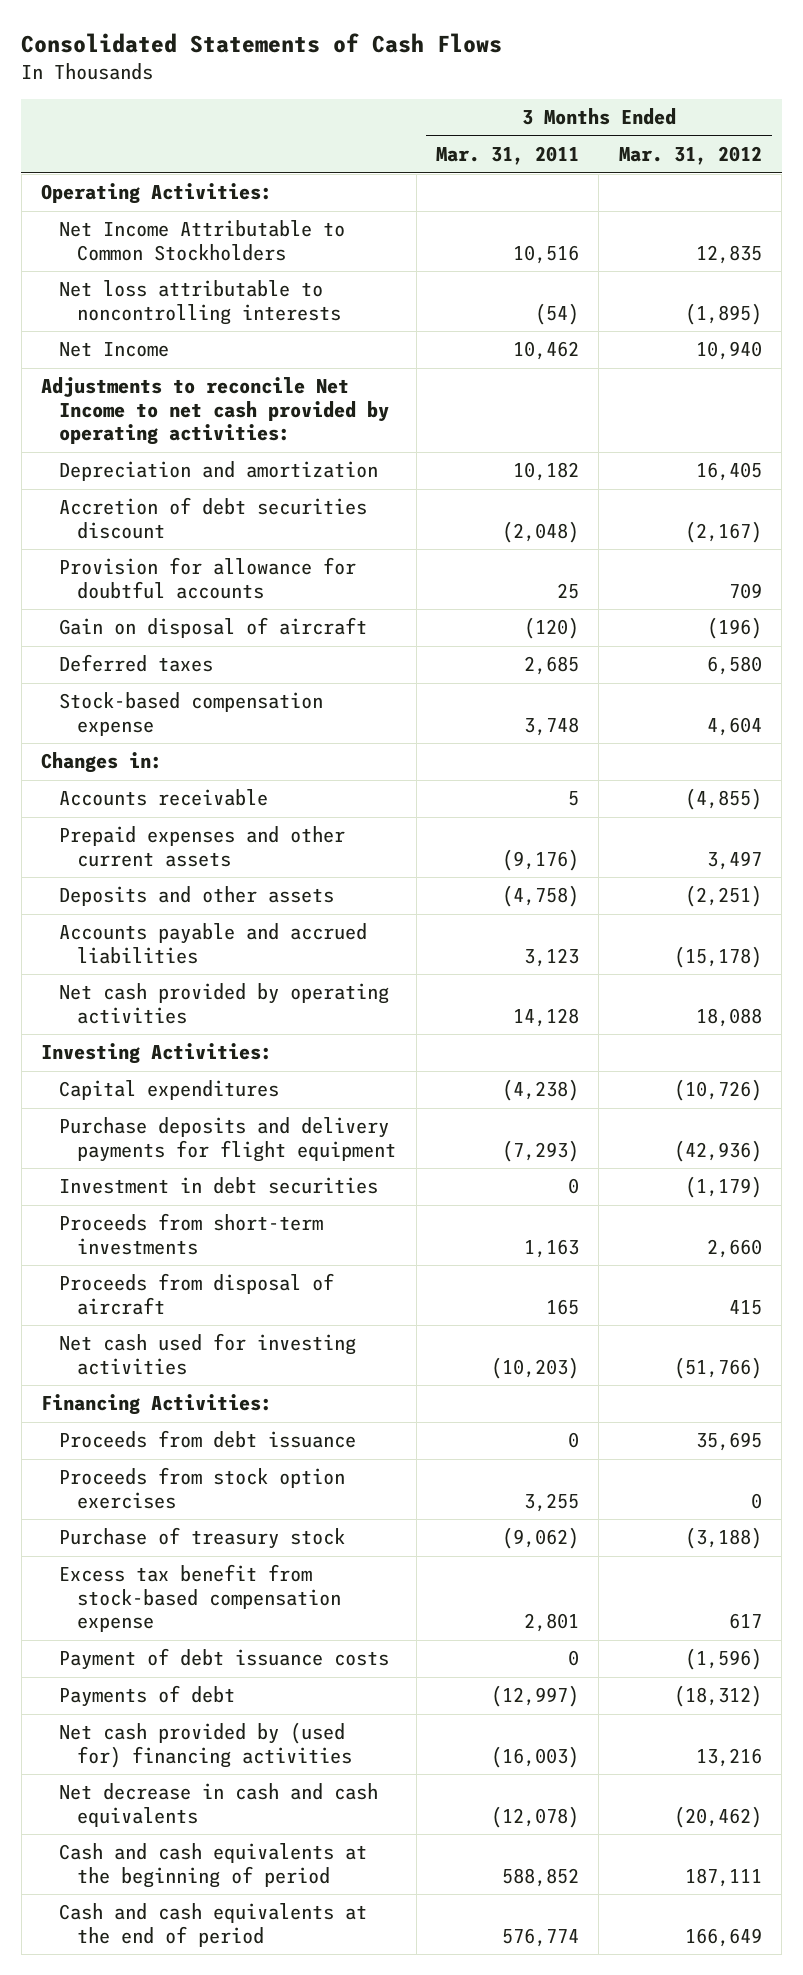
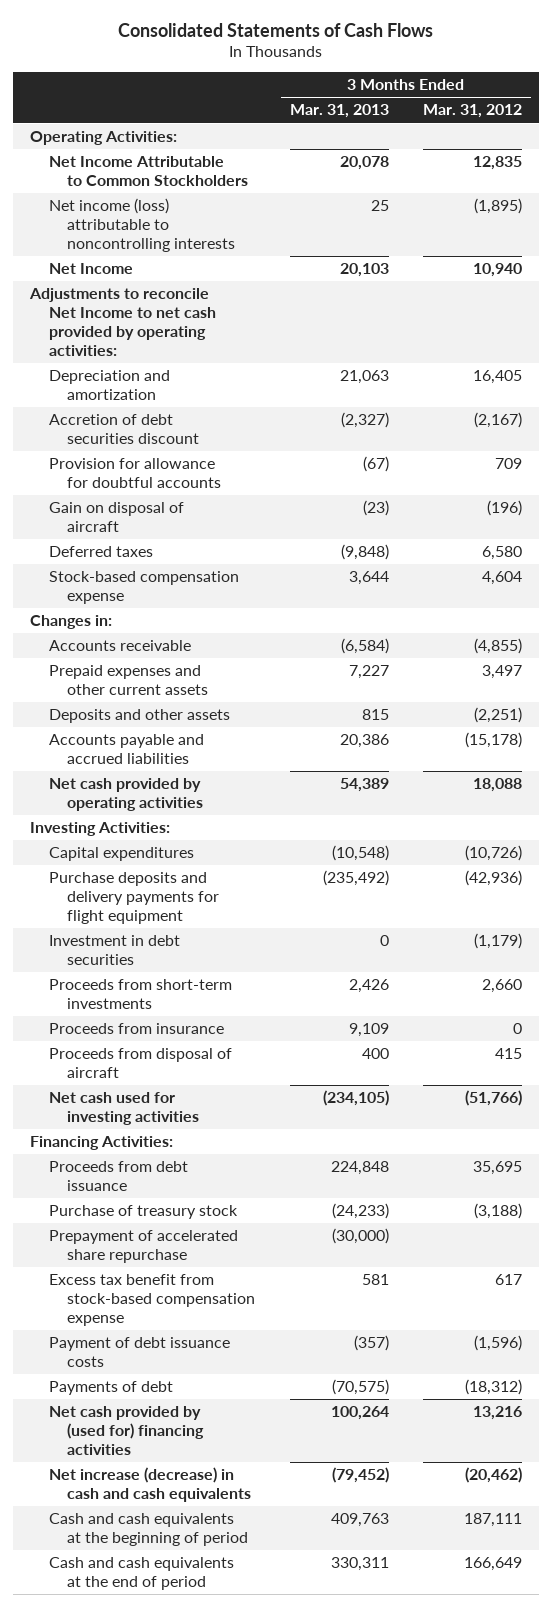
[435,146,579,166] Mar. 31, 2011 -> none
none -> [289,104,389,119] Mar. 31, 2013
[59,280,342,325] Net loss attributable to noncontrolling interests -> [48,198,236,252] Net income (loss) attributable to noncontrolling interests
none -> [48,1023,224,1035] Proceeds from insurance
[59,1467,346,1509] Proceeds from stock option exercises -> none
none -> [48,1230,238,1263] Prepayment of accelerated share repurchase
[59,1783,379,1827] Net decrease in cash and cash equivalents -> [48,1467,252,1502] Net increase (decrease) in cash and cash equivalents

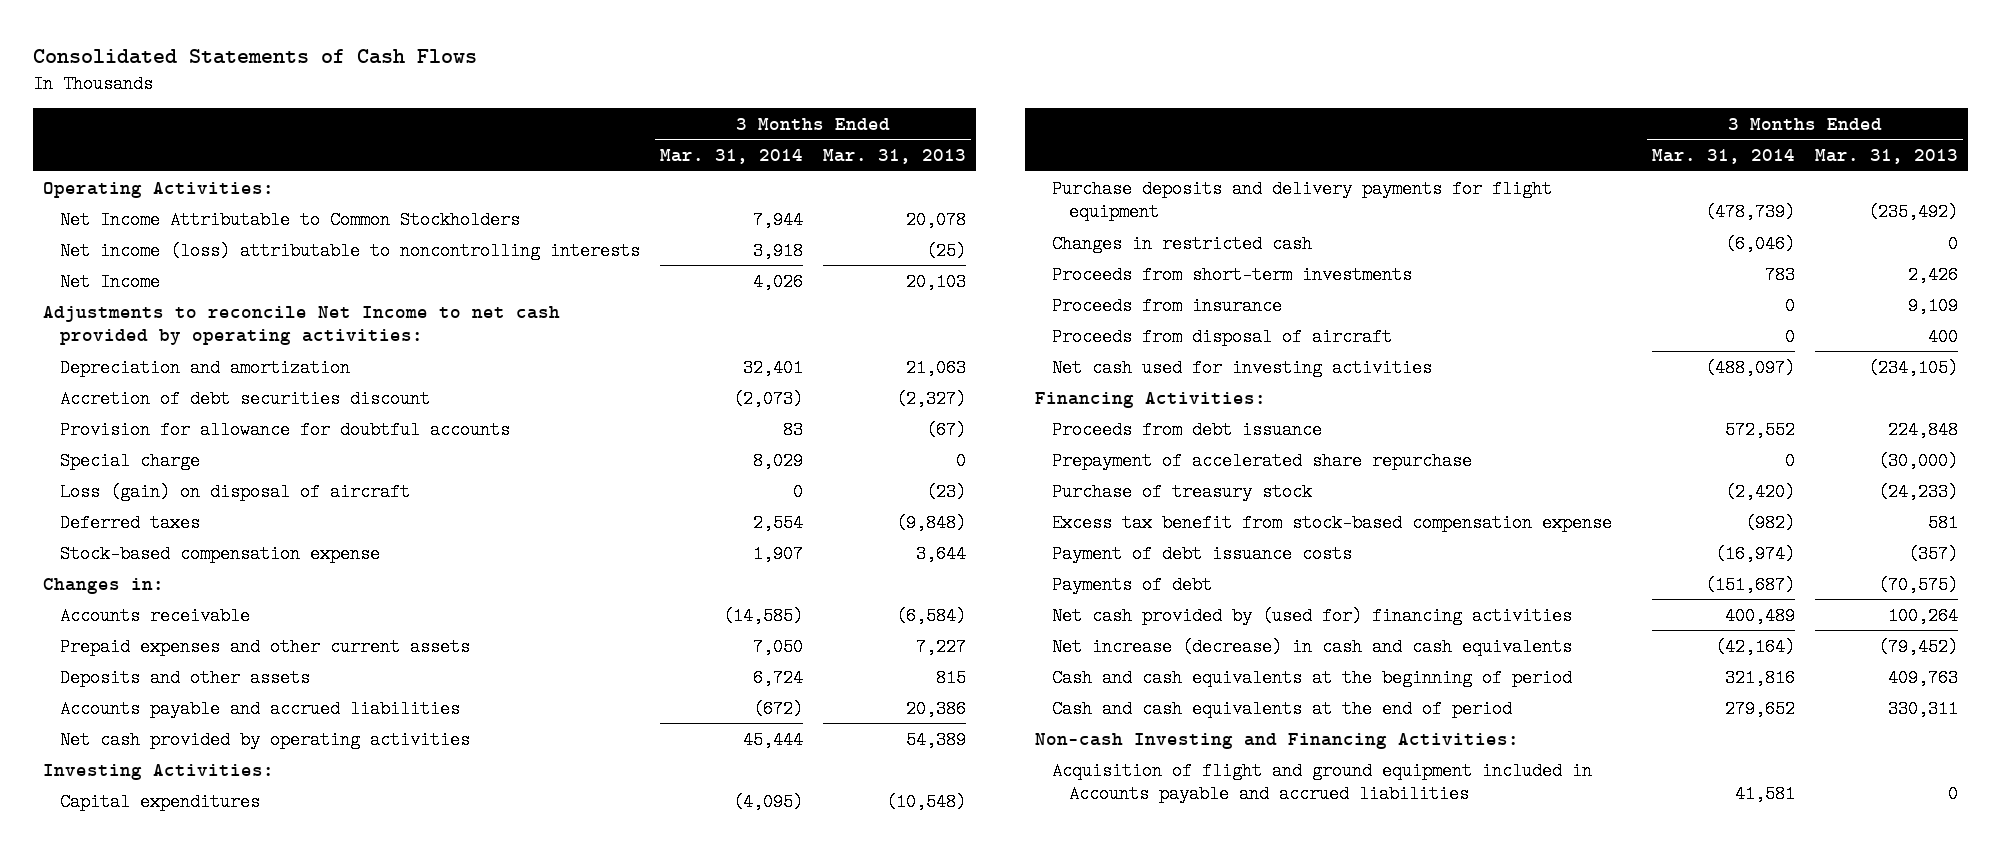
[422,104,522,119] Mar. 31, 2012 -> none
none -> [660,148,804,164] Mar. 31, 2014
[370,200,389,212] 25 -> [926,241,967,260] (25)
none -> [59,451,200,470] Special charge
[48,502,184,532] Gain on disposal of aircraft -> [59,482,410,501] Loss (gain) on disposal of aircraft
[48,935,180,965] Investment in debt securities -> none
none -> [1051,234,1312,253] Changes in restricted cash
[48,1205,238,1220] Purchase of treasury stock -> [1051,482,1312,501] Purchase of treasury stock
none -> [1034,732,1519,749] Non-cash Investing and Financing Activities:
none -> [1051,761,1592,804] Acquisition of flight and ground equipment included in Accounts payable and accrued liabilities

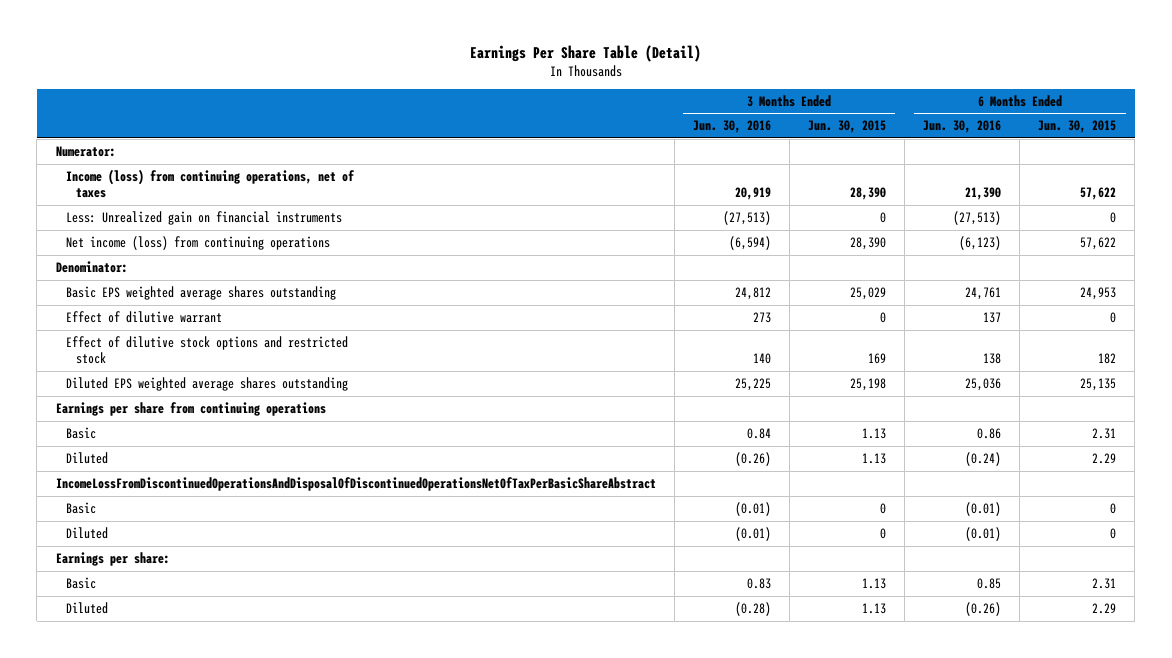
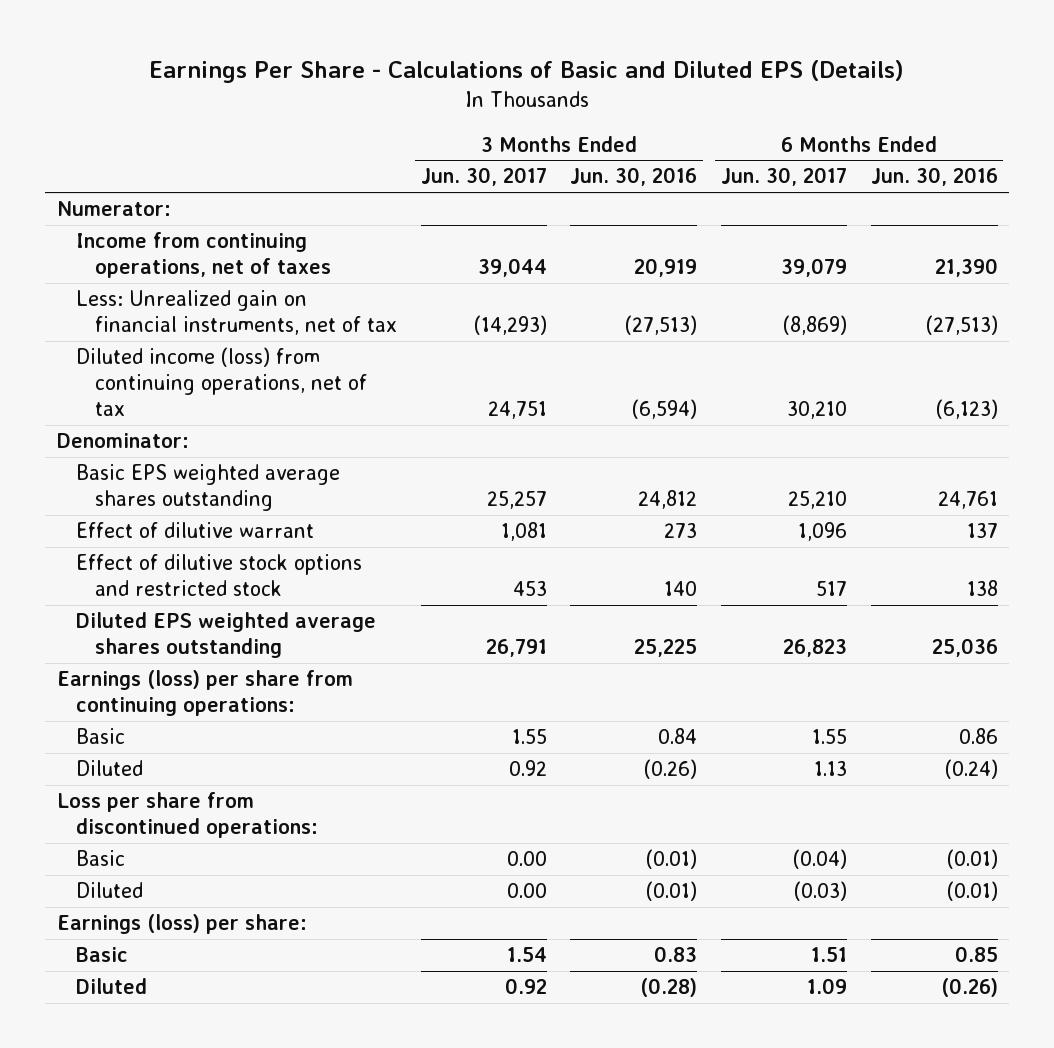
[469,44,701,62] Earnings Per Share Table (Detail) -> [149,60,905,84] Earnings Per Share - Calculations of Basic and Diluted EPS (Details)
[807,120,886,134] Jun. 30, 2015 -> none
[1038,120,1117,134] Jun. 30, 2015 -> none
none -> [420,167,547,187] Jun. 30, 2017
none -> [720,167,847,187] Jun. 30, 2017
[65,168,355,199] Income (loss) from continuing operations, net of taxes -> [75,232,331,279] Income from continuing operations, net of taxes
[65,210,342,225] Less: Unrealized gain on financial instruments -> [75,290,397,336] Less: Unrealized gain on financial instruments, net of tax
[65,235,330,250] Net income (loss) from continuing operations -> [75,347,367,417] Diluted income (loss) from continuing operations, net of tax
[55,401,326,416] Earnings per share from continuing operations -> [56,670,353,717] Earnings (loss) per share from continuing operations:
[55,476,656,491] IncomeLossFromDiscontinuedOperationsAndDisposalOfDiscontinuedOperationsNetOfTaxPerBasicShareAbstract -> [56,792,318,839] Loss per share from discontinued operations:
[55,551,170,566] Earnings per share: -> [56,914,307,935] Earnings (loss) per share:

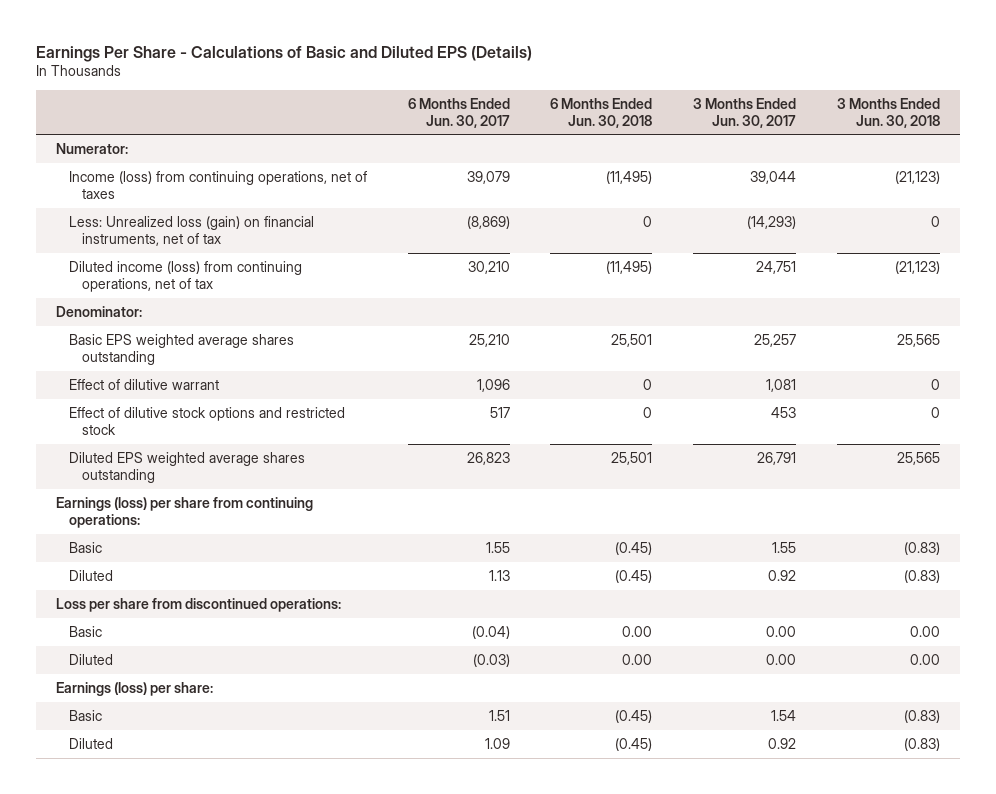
[570,167,698,187] Jun. 30, 2016 -> none
[870,167,998,187] Jun. 30, 2016 -> none
none -> [550,97,653,128] 6 Months Ended Jun. 30, 2018
none -> [836,97,940,128] 3 Months Ended Jun. 30, 2018
[75,232,331,279] Income from continuing operations, net of taxes -> [69,170,368,199] Income (loss) from continuing operations, net of taxes
[75,290,397,336] Less: Unrealized gain on financial instruments, net of tax -> [69,215,315,246] Less: Unrealized loss (gain) on financial instruments, net of tax

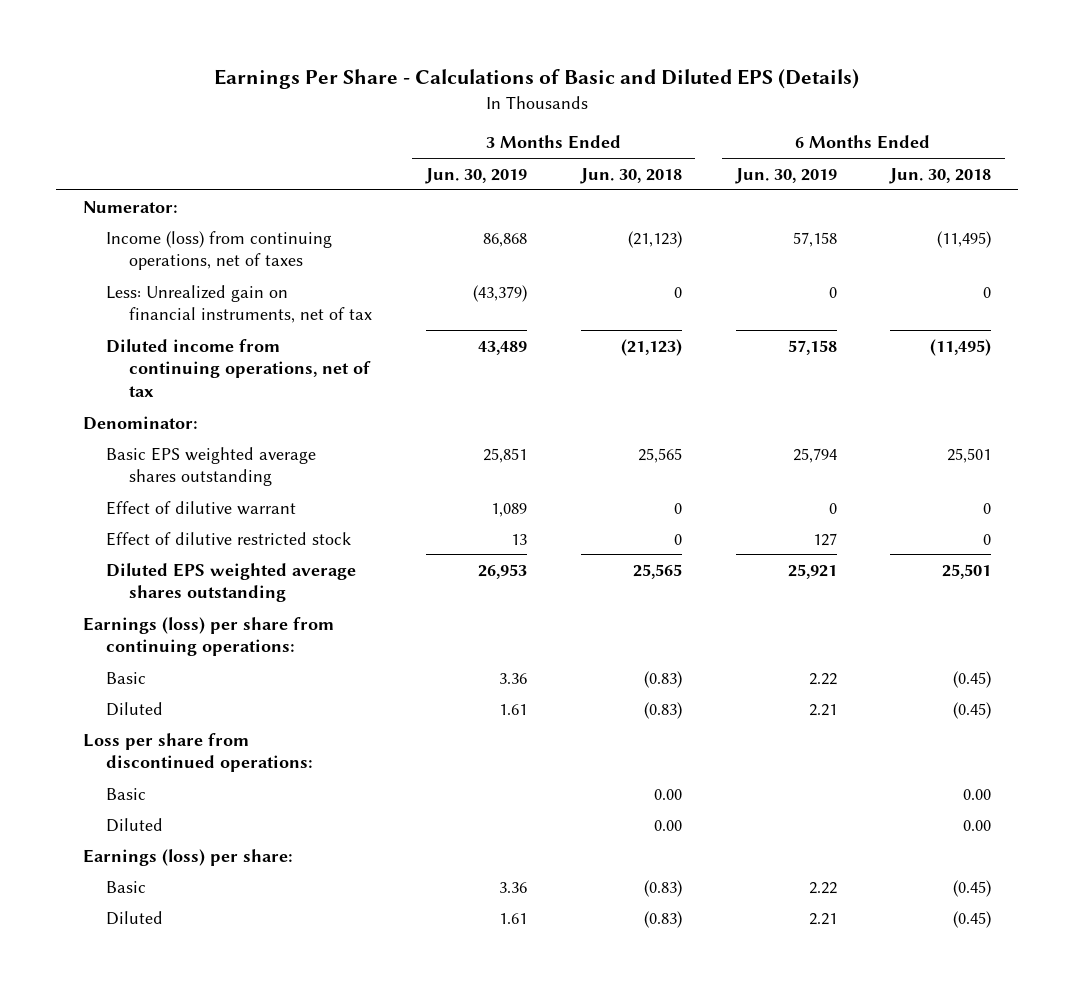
[407,97,510,128] 6 Months Ended Jun. 30, 2017 -> none
[692,97,796,128] 3 Months Ended Jun. 30, 2017 -> none
none -> [424,167,527,184] Jun. 30, 2019
none -> [734,167,837,184] Jun. 30, 2019
[69,215,315,246] Less: Unrealized loss (gain) on financial instruments, net of tax -> [105,284,373,324] Less: Unrealized gain on financial instruments, net of tax
[69,260,303,292] Diluted income (loss) from continuing operations, net of tax -> [105,338,372,398] Diluted income from continuing operations, net of tax
[69,406,346,435] Effect of dilutive stock options and restricted stock -> [105,531,351,546] Effect of dilutive restricted stock

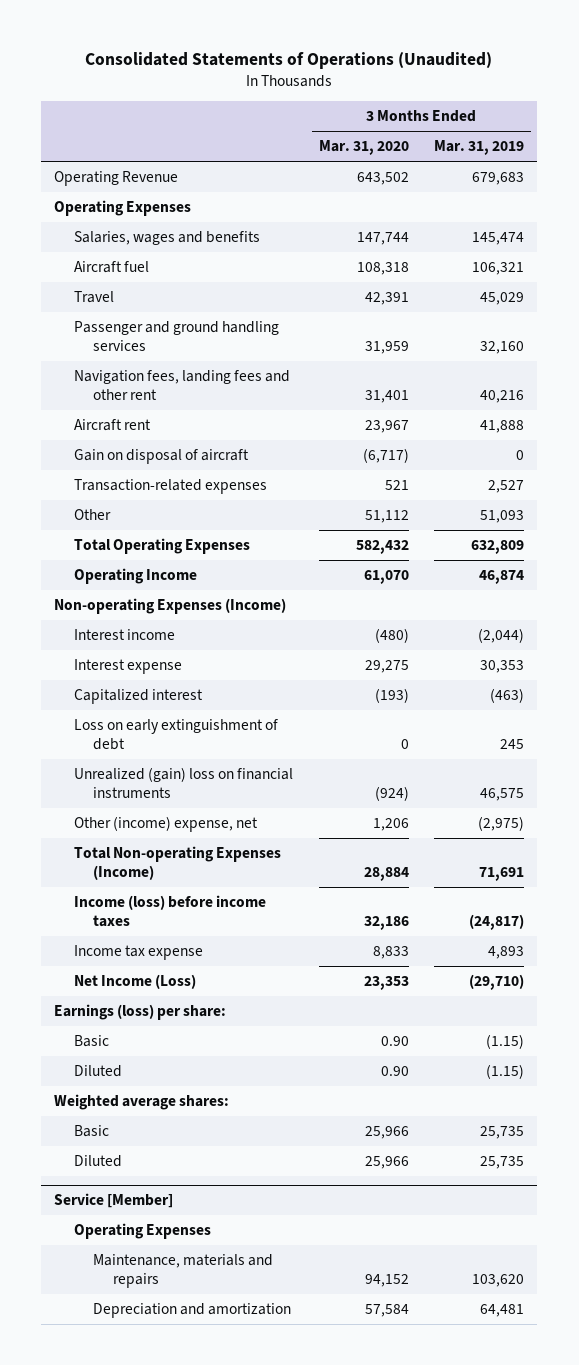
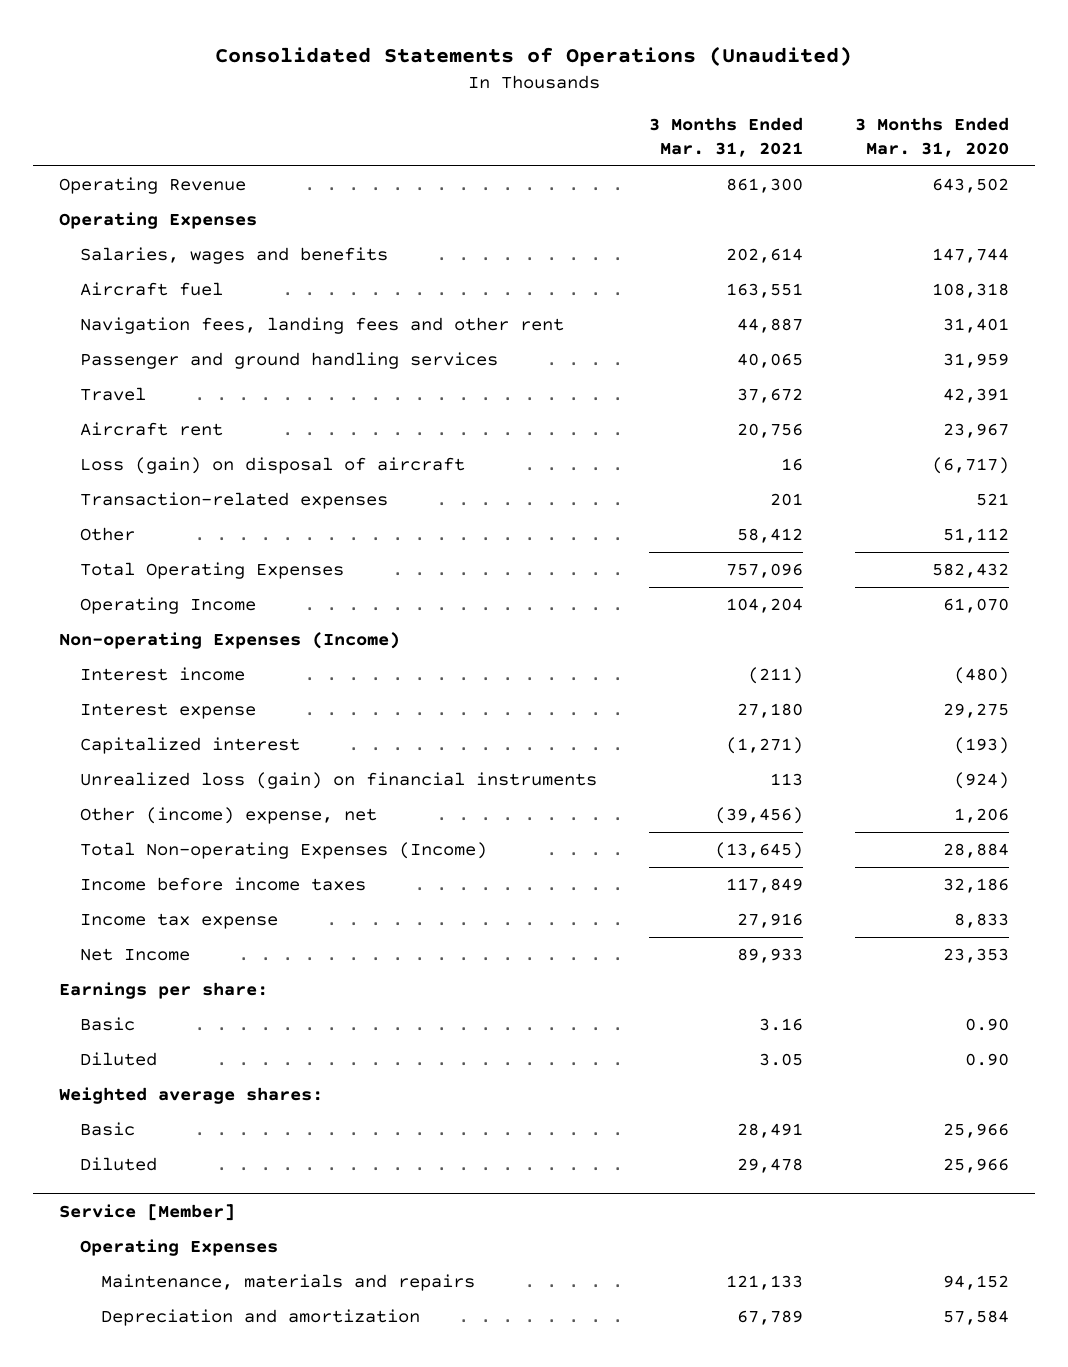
[434,140,525,156] Mar. 31, 2019 -> none
none -> [648,117,803,157] 3 Months Ended Mar. 31, 2021
[73,321,279,351] Passenger and ground handling services -> [80,352,499,370] Passenger and ground handling services
[73,291,114,304] Travel -> [80,387,147,402] Travel
[73,449,249,465] Gain on disposal of aircraft -> [80,457,466,475] Loss (gain) on disposal of aircraft
[73,719,278,750] Loss on early extinguishment of debt -> none
[73,767,293,798] Unrealized (gain) loss on financial instruments -> [80,772,598,790] Unrealized loss (gain) on financial instruments
[73,895,266,927] Income (loss) before income taxes -> [80,877,367,892] Income before income taxes
[73,974,196,990] Net Income (Loss) -> [80,948,191,962] Net Income
[54,1004,227,1021] Earnings (loss) per share: -> [58,982,268,1000] Earnings per share:

